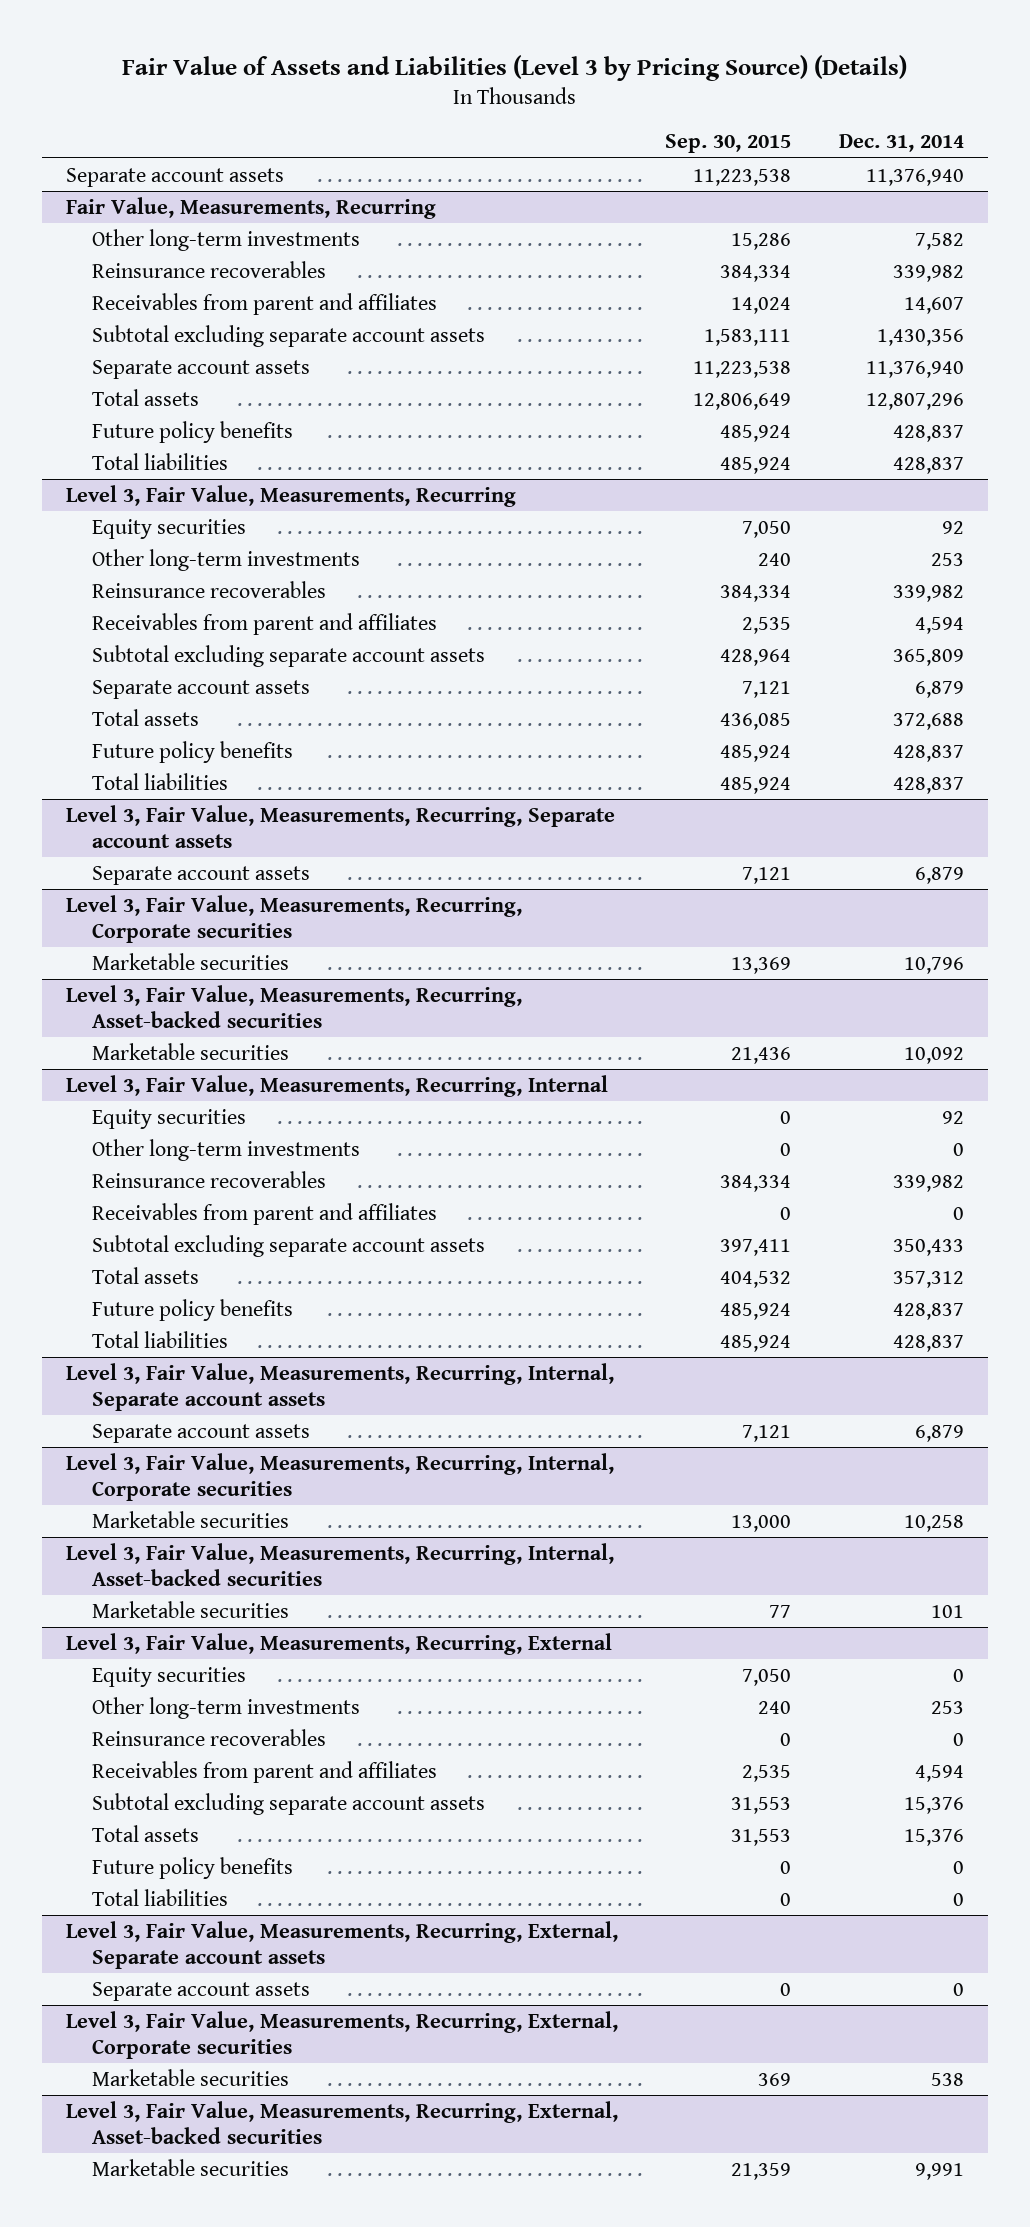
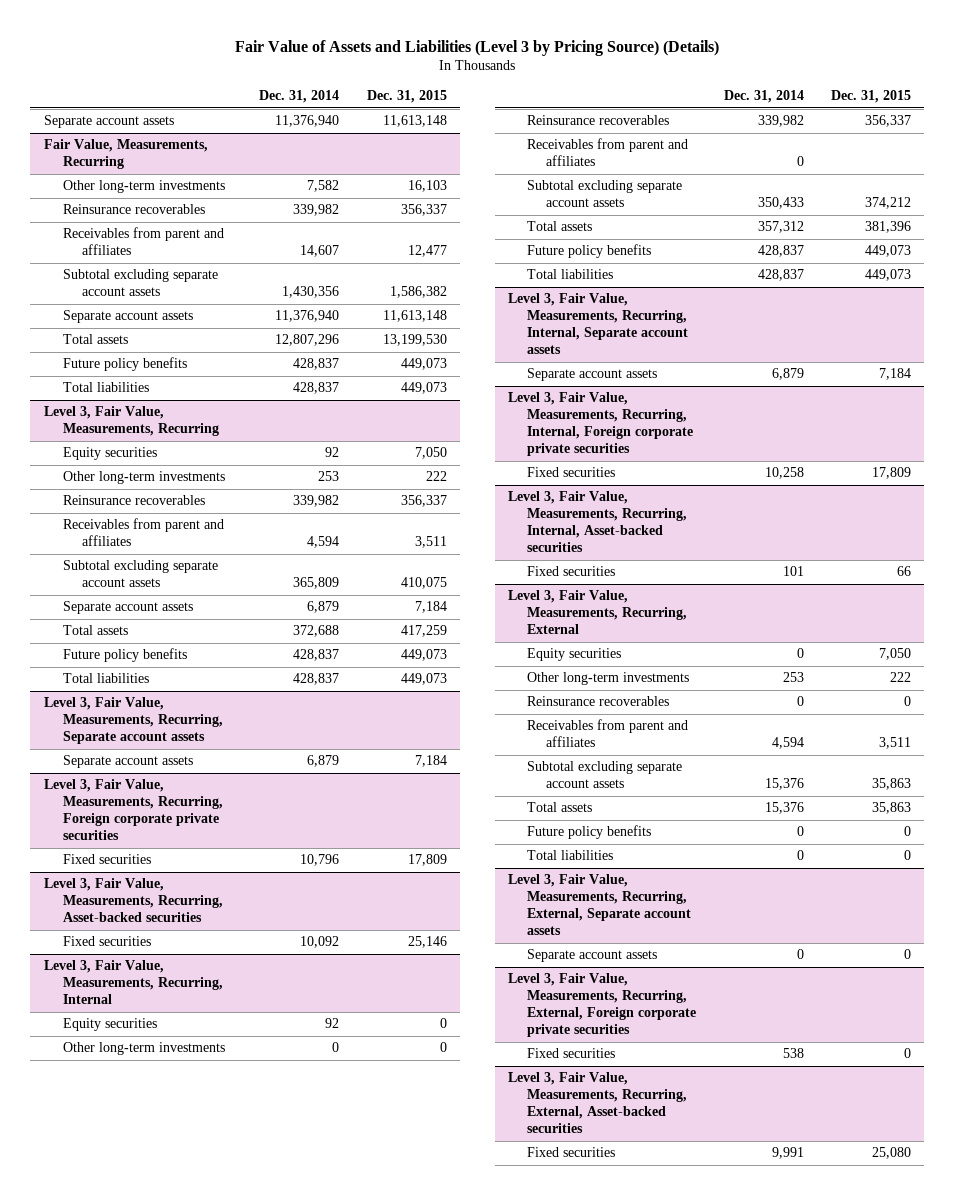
[665,134,792,154] Sep. 30, 2015 -> none
none -> [366,90,447,104] Dec. 31, 2015
[65,894,522,943] Level 3, Fair Value, Measurements, Recurring, Corporate securities -> [44,779,224,841] Level 3, Fair Value, Measurements, Recurring, Foreign corporate private securities
[91,952,289,970] Marketable securities -> [63,854,152,865] Fixed securities
[91,1042,289,1060] Marketable securities -> [63,936,152,947] Fixed securities
[65,1452,614,1501] Level 3, Fair Value, Measurements, Recurring, Internal, Corporate securities -> [508,392,694,457] Level 3, Fair Value, Measurements, Recurring, Internal, Foreign corporate private securities
[91,1510,289,1528] Marketable securities -> [527,467,616,478] Fixed securities
[91,1600,289,1618] Marketable securities -> [527,566,616,577] Fixed securities
[65,2010,618,2059] Level 3, Fair Value, Measurements, Recurring, External, Corporate securities -> [508,973,697,1038] Level 3, Fair Value, Measurements, Recurring, External, Foreign corporate private securities
[91,2068,289,2086] Marketable securities -> [527,1048,616,1059] Fixed securities
[91,2158,289,2176] Marketable securities -> [527,1147,616,1158] Fixed securities

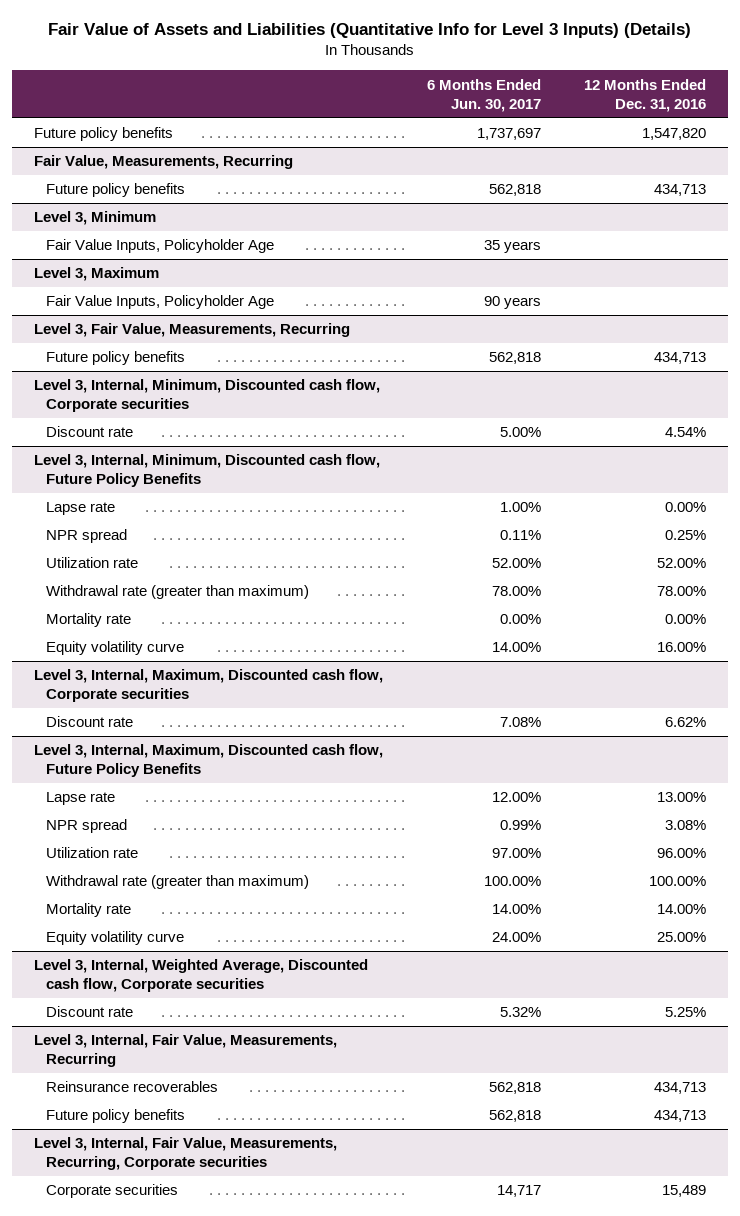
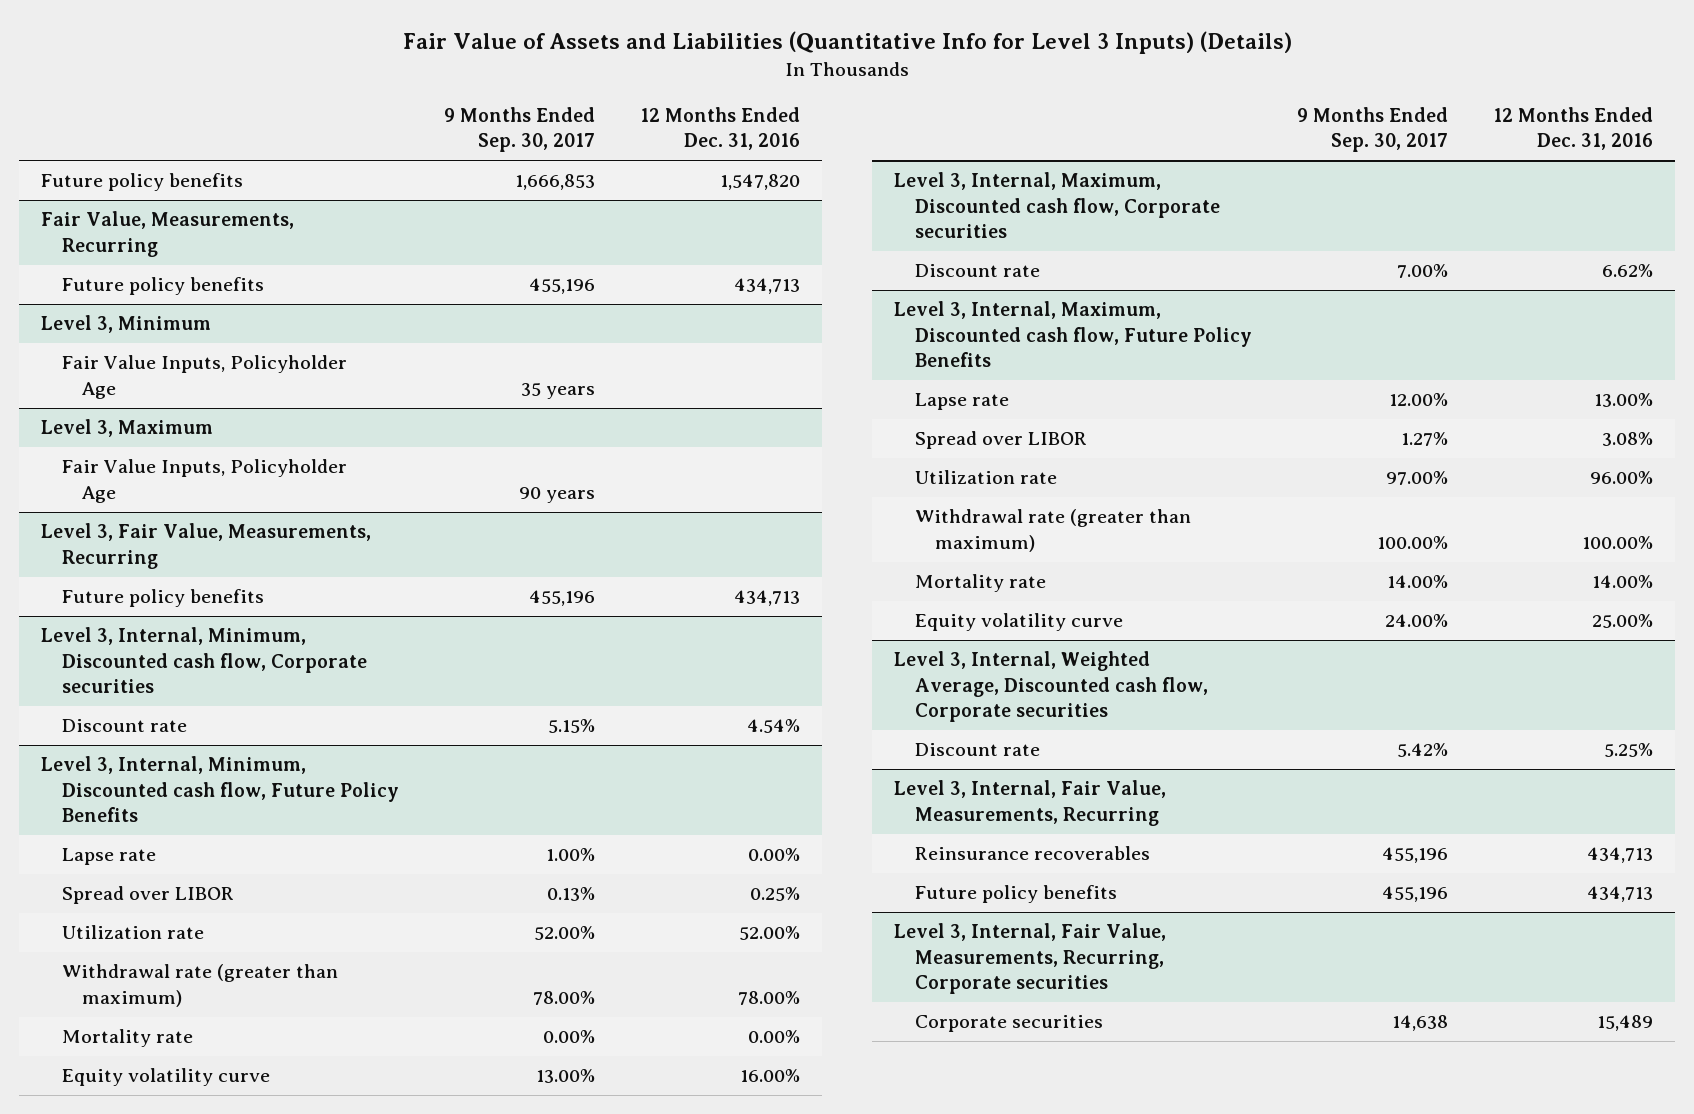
[426,78,541,112] 6 Months Ended Jun. 30, 2017 -> none
none -> [443,107,595,153] 9 Months Ended Sep. 30, 2017
[45,529,127,544] NPR spread -> [61,886,234,905] Spread over LIBOR
[45,819,127,834] NPR spread -> [914,431,1087,450] Spread over LIBOR

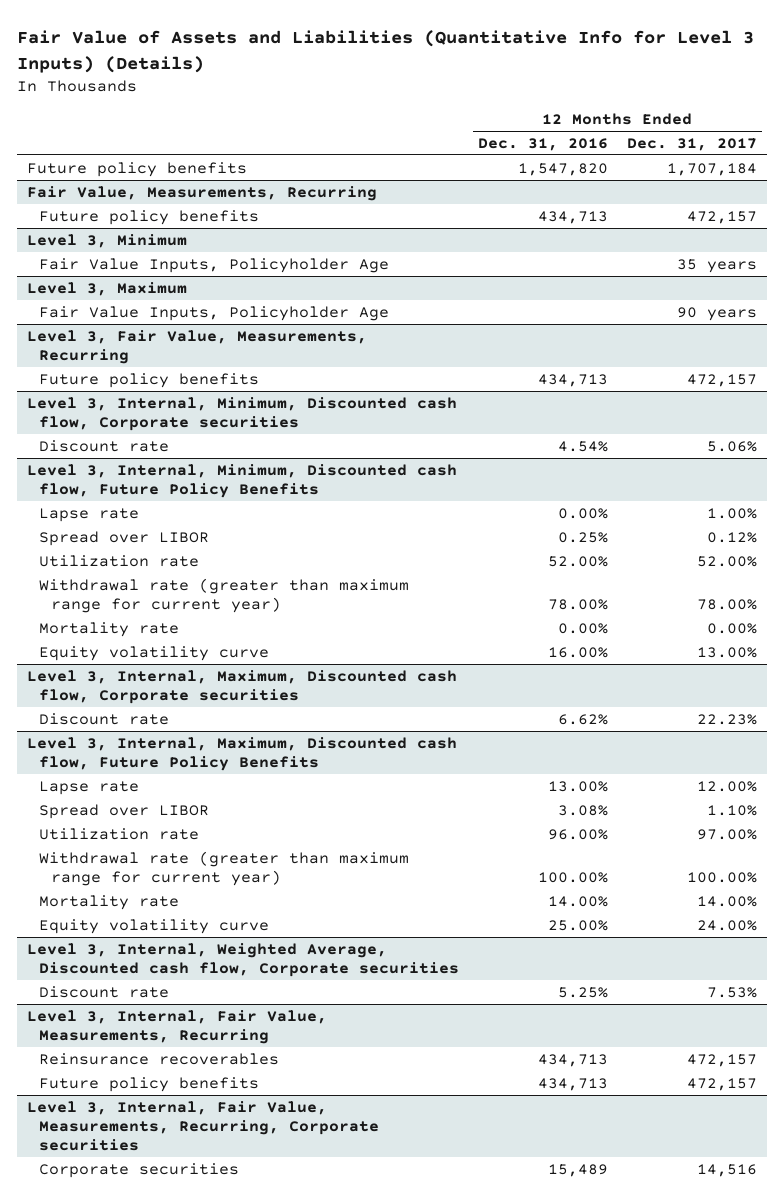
[443,107,595,153] 9 Months Ended Sep. 30, 2017 -> none
none -> [627,137,758,151] Dec. 31, 2017
[61,964,338,1007] Withdrawal rate (greater than maximum) -> [38,577,409,614] Withdrawal rate (greater than maximum range for current year)
[914,509,1191,552] Withdrawal rate (greater than maximum) -> [38,850,409,887] Withdrawal rate (greater than maximum range for current year)

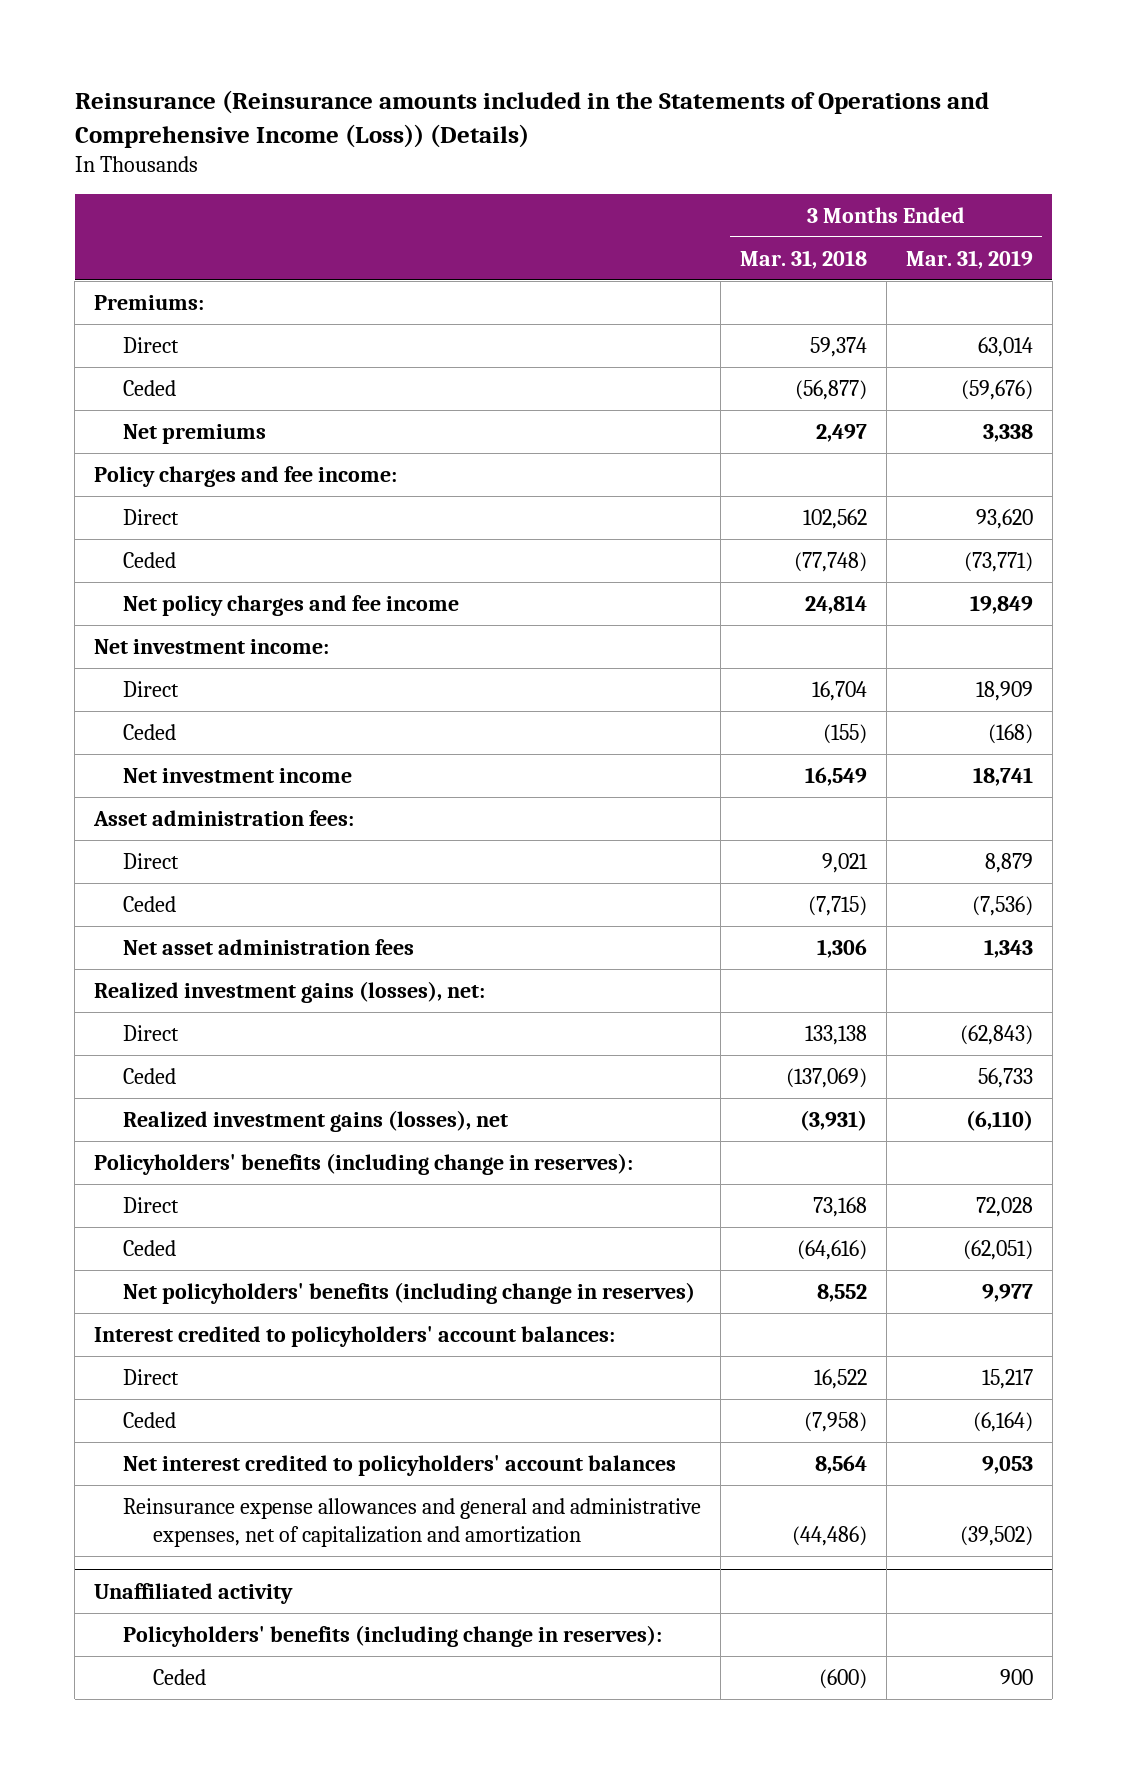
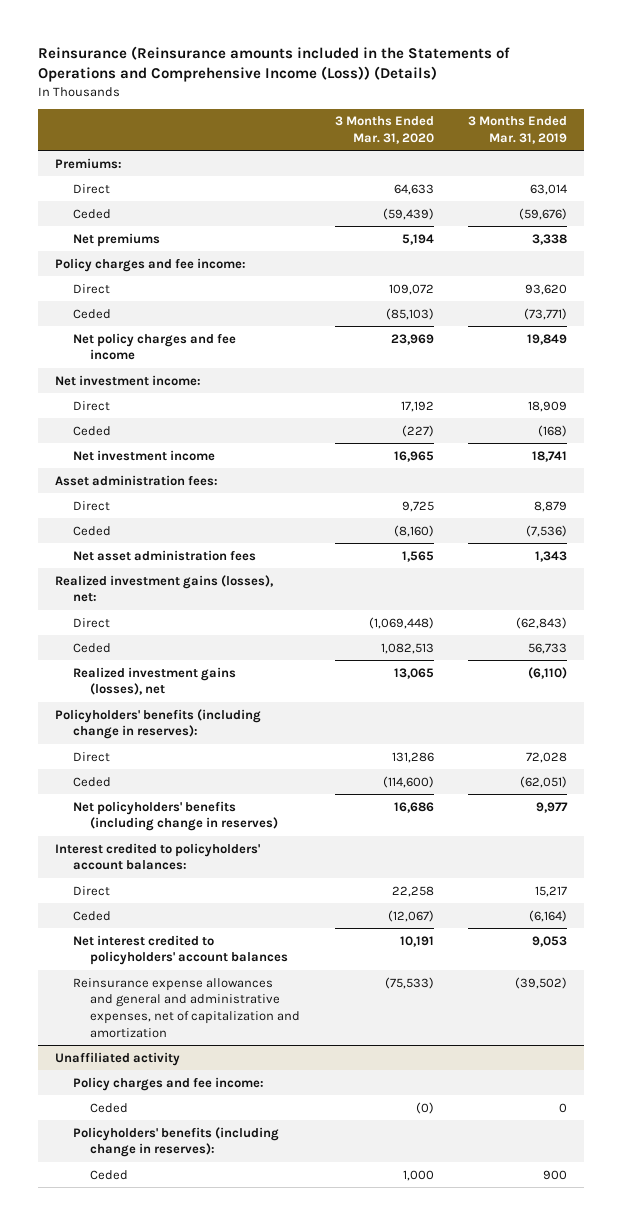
[740,249,868,269] Mar. 31, 2018 -> none
none -> [334,116,434,144] 3 Months Ended Mar. 31, 2020
none -> [72,1076,264,1091] Policy charges and fee income:
none -> [90,1102,129,1113] Ceded

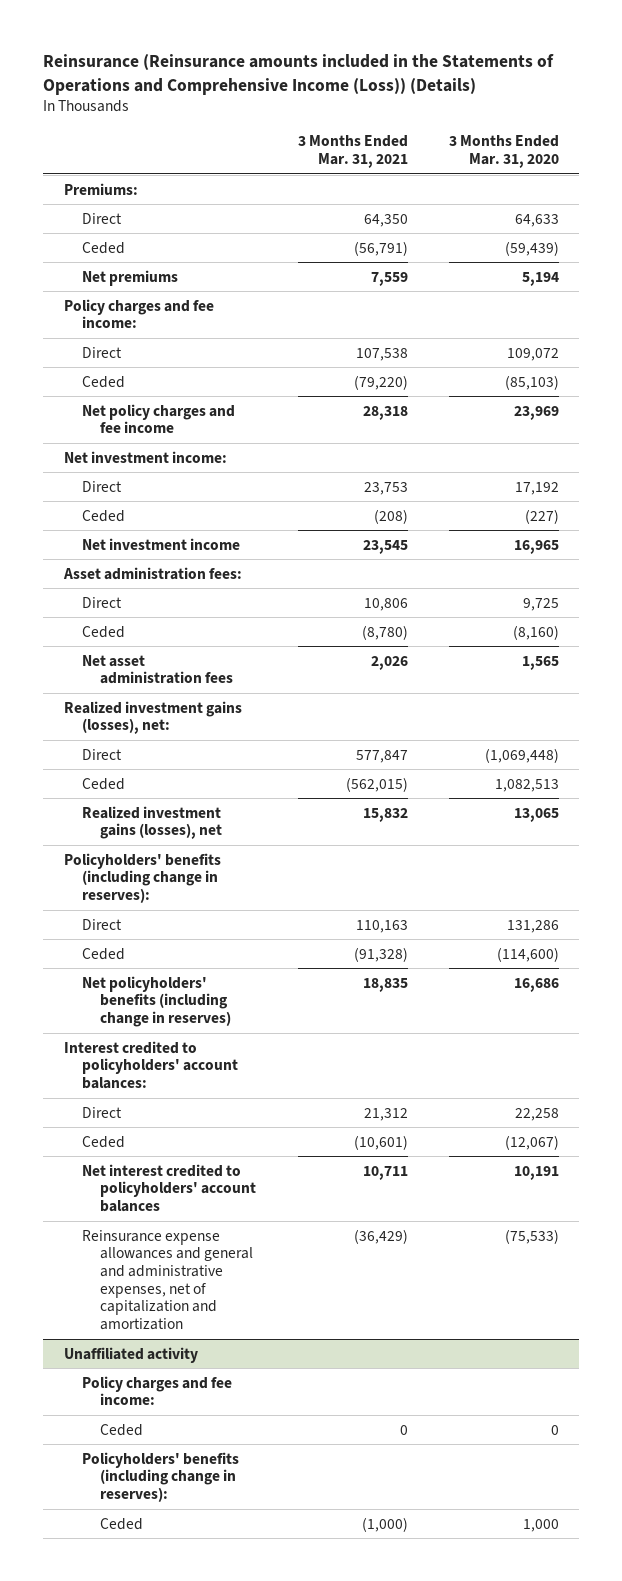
[468,116,568,144] 3 Months Ended Mar. 31, 2019 -> none
none -> [297,135,408,168] 3 Months Ended Mar. 31, 2021
[415,1101,434,1114] (0) -> [550,1424,559,1435] 0

